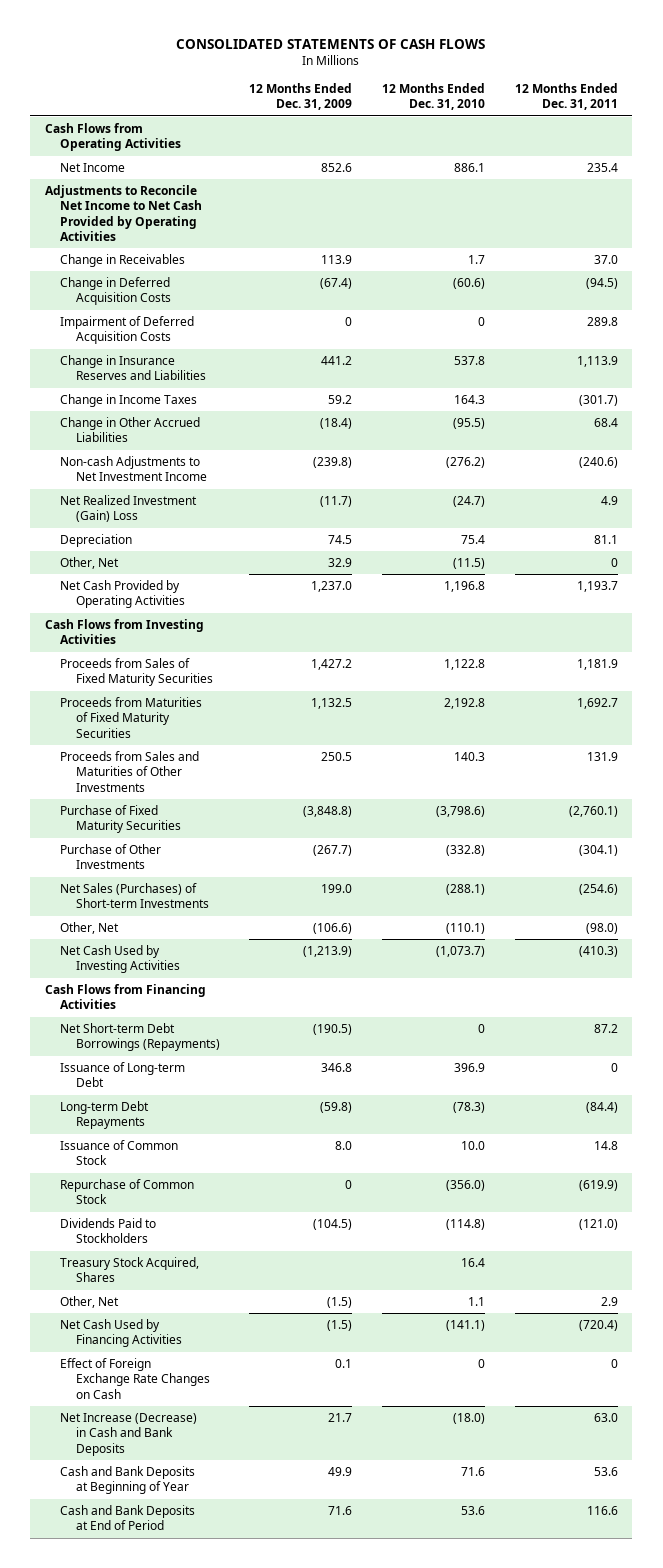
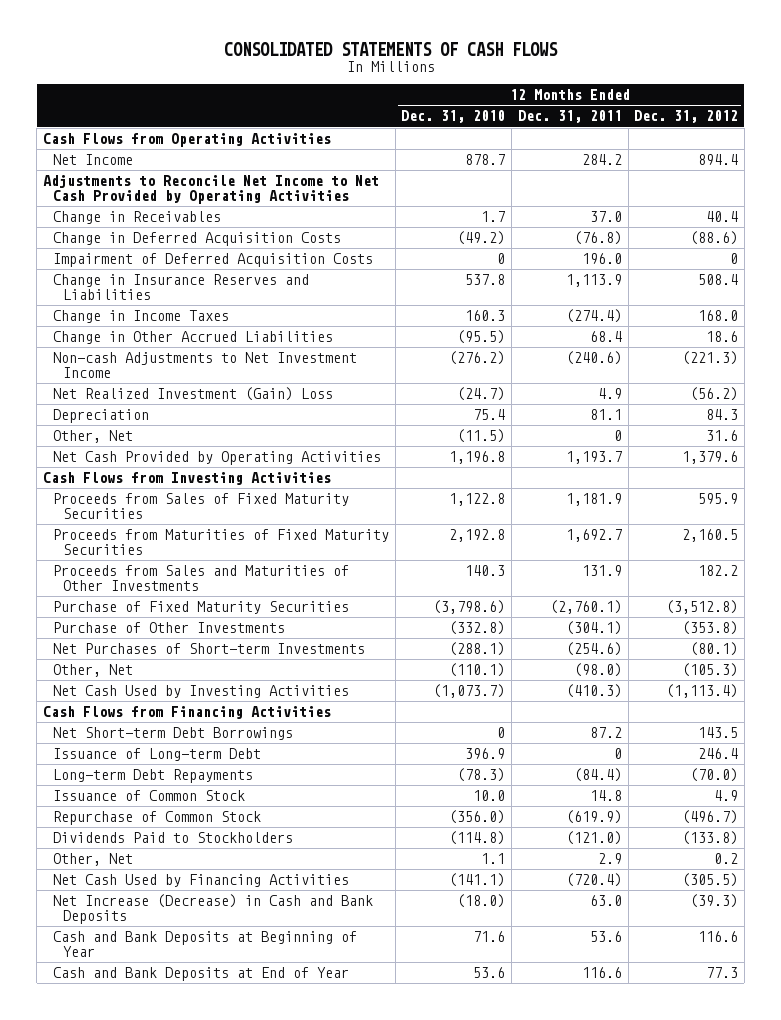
[249,83,353,111] 12 Months Ended Dec. 31, 2009 -> none
none -> [634,110,739,124] Dec. 31, 2012
[453,163,485,173] 886.1 -> [465,154,506,166] 878.7
[586,163,618,173] 235.4 -> [581,154,622,166] 284.2
[452,278,485,290] (60.6) -> [457,231,506,246] (49.2)
[585,278,618,290] (94.5) -> [573,231,622,246] (76.8)
[586,317,618,327] 289.8 -> [581,253,622,265] 196.0
[453,395,485,405] 164.3 -> [465,310,506,322] 160.3
[578,395,618,407] (301.7) -> [565,309,622,324] (274.4)
[60,883,209,909] Net Sales (Purchases) of Short-term Investments -> [53,643,366,655] Net Purchases of Short-term Investments
[60,1023,220,1052] Net Short-term Debt Borrowings (Repayments) -> [53,727,294,741] Net Short-term Debt Borrowings
[60,1257,200,1283] Treasury Stock Acquired, Shares -> none
[60,1358,210,1399] Effect of Foreign Exchange Rate Changes on Cash -> none
[60,1505,196,1531] Cash and Bank Deposits at End of Period -> [53,967,350,982] Cash and Bank Deposits at End of Year

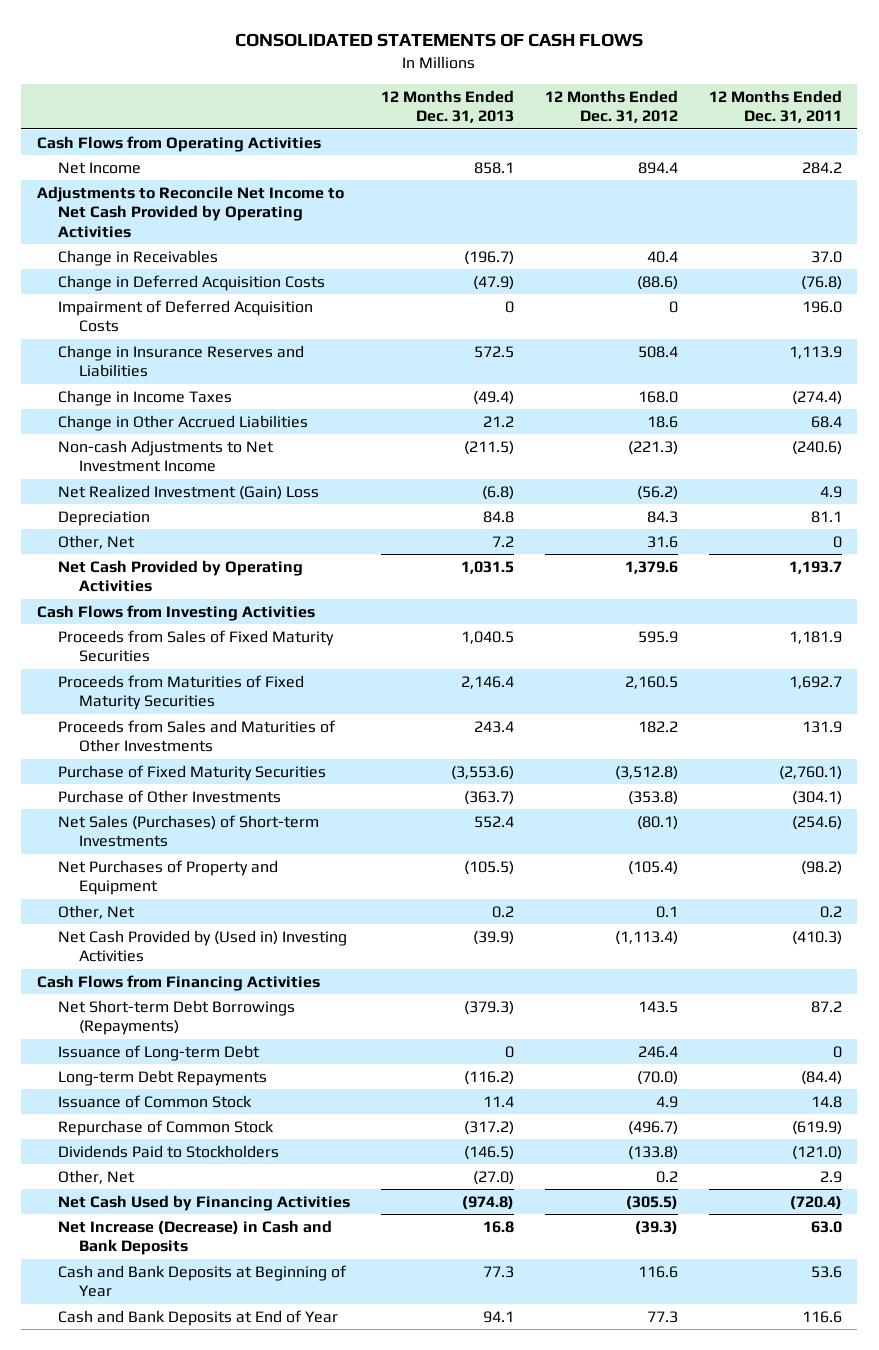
[401,110,506,124] Dec. 31, 2010 -> none
none -> [380,89,514,124] 12 Months Ended Dec. 31, 2013
[53,643,366,655] Net Purchases of Short-term Investments -> [57,814,319,848] Net Sales (Purchases) of Short-term Investments
none -> [57,859,278,896] Net Purchases of Property and Equipment
[573,663,622,678] (98.0) -> [819,905,842,918] 0.2
[682,663,739,678] (105.3) -> [655,905,678,918] 0.1
[53,685,350,699] Net Cash Used by Investing Activities -> [57,929,347,963] Net Cash Provided by (Used in) Investing Activities
[53,727,294,741] Net Short-term Debt Borrowings -> [57,999,295,1036] Net Short-term Debt Borrowings (Repayments)

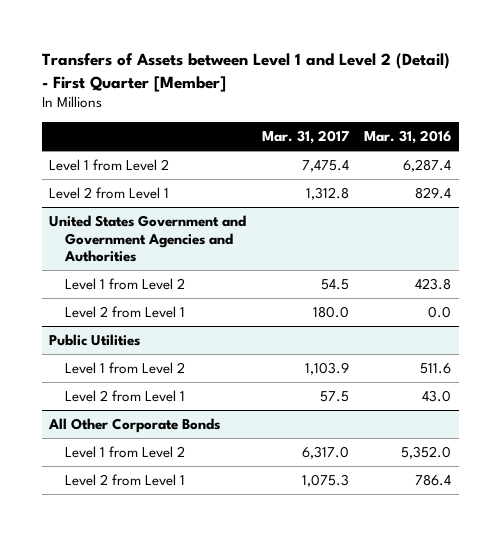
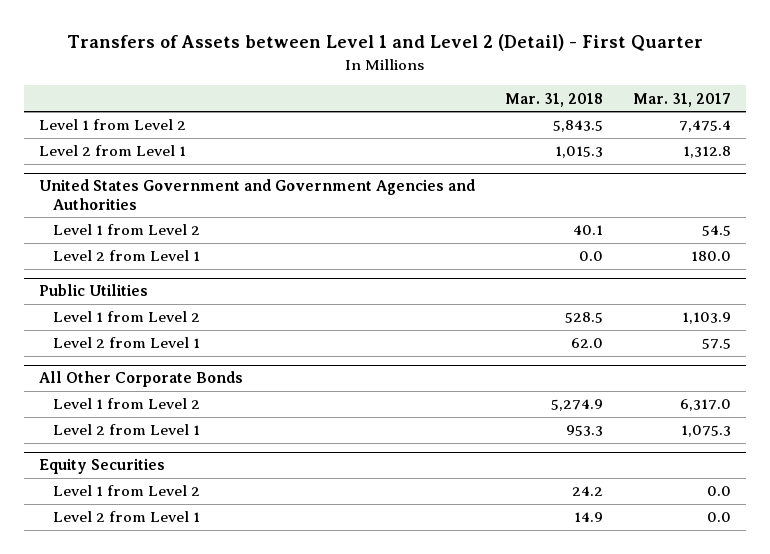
[41,52,450,92] Transfers of Assets between Level 1 and Level 2 (Detail) - First Quarter [Member] -> [67,34,704,52] Transfers of Assets between Level 1 and Level 2 (Detail) - First Quarter
[364,130,452,145] Mar. 31, 2016 -> none
none -> [505,92,604,107] Mar. 31, 2018
none -> [39,458,166,475] Equity Securities
none -> [52,485,200,497] Level 1 from Level 2
none -> [52,511,200,523] Level 2 from Level 1

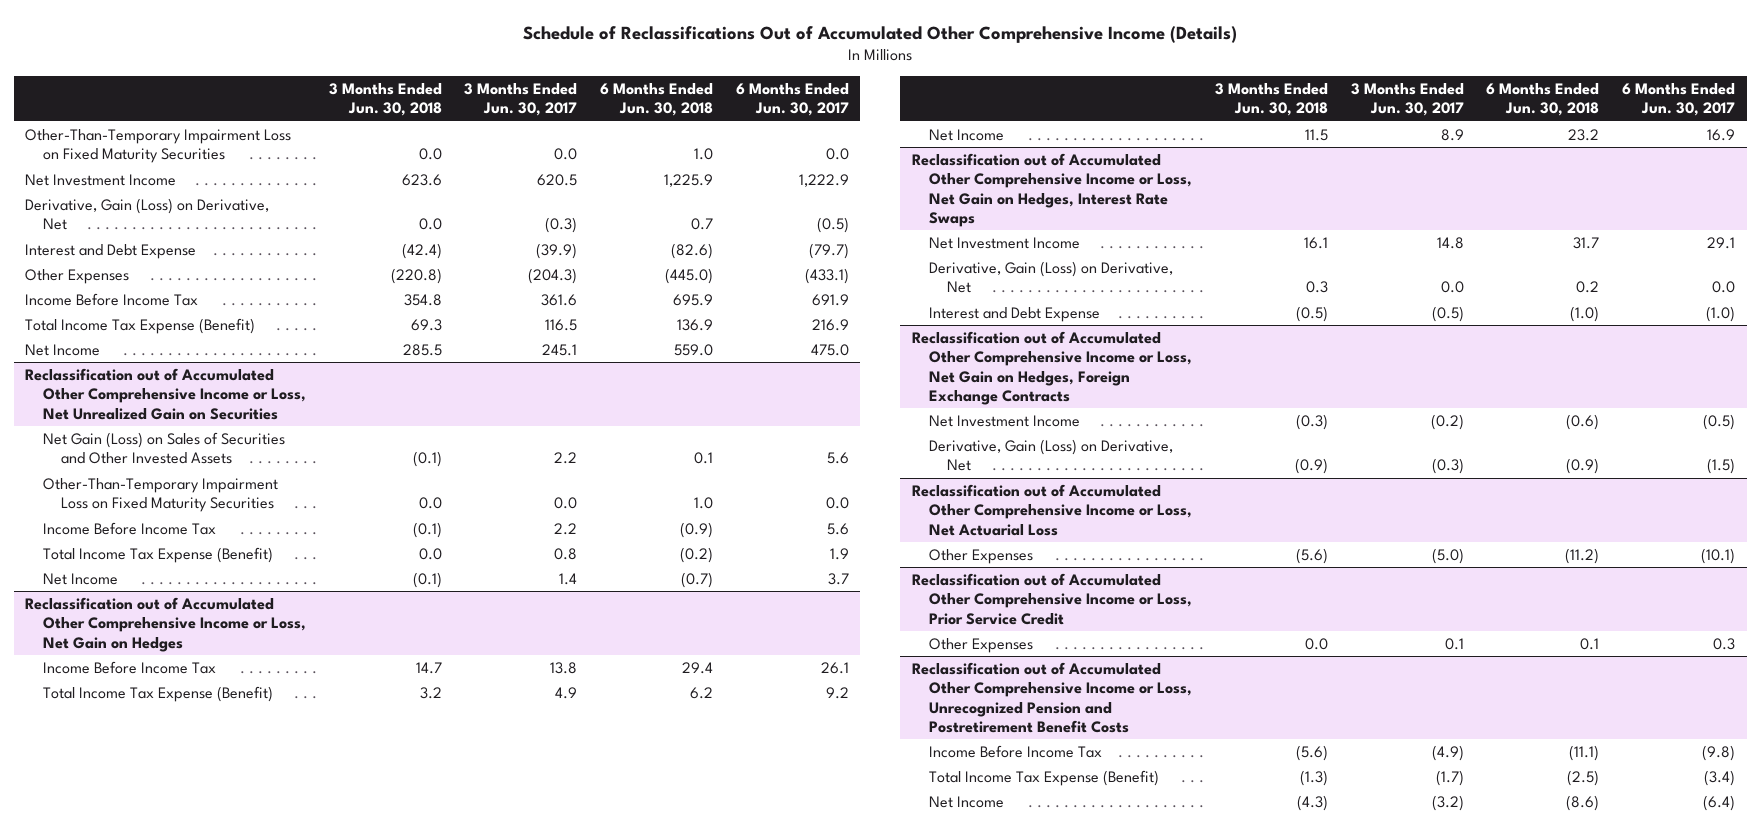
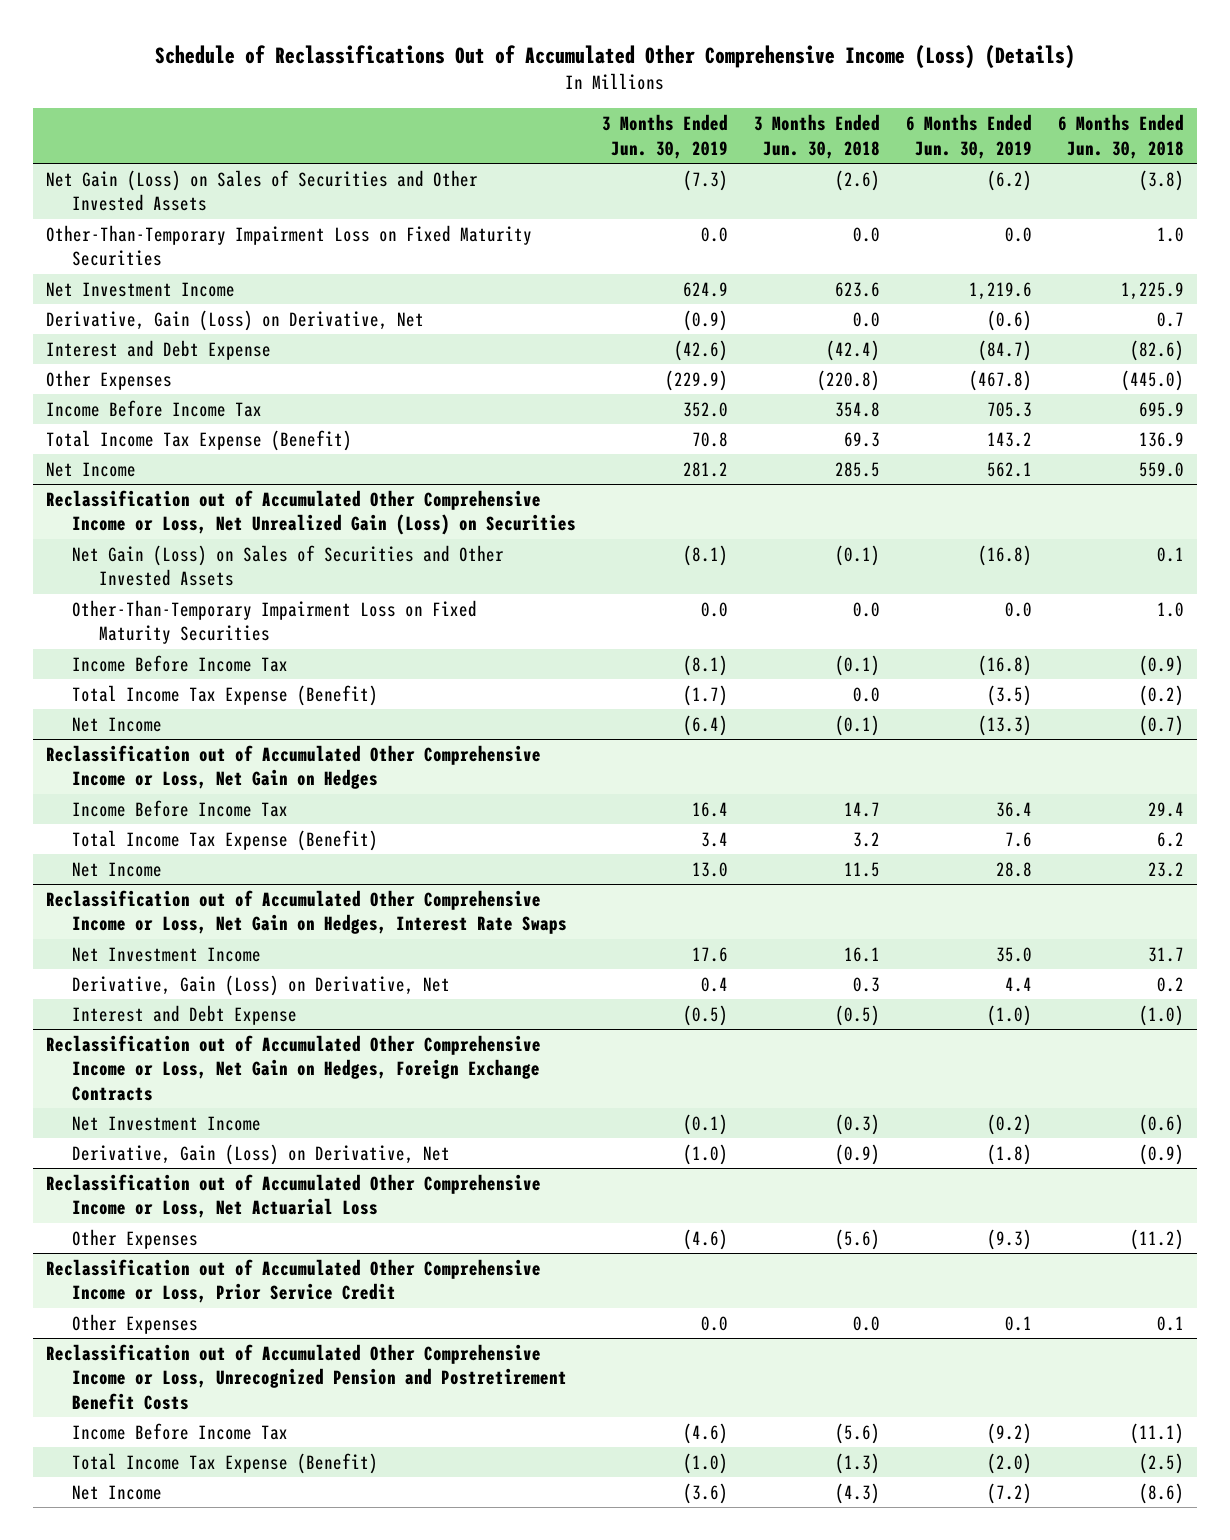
[523,25,1238,43] Schedule of Reclassifications Out of Accumulated Other Comprehensive Income (Details) -> [154,44,1075,69] Schedule of Reclassifications Out of Accumulated Other Comprehensive Income (Loss) (Details)
[464,83,578,117] 3 Months Ended Jun. 30, 2017 -> none
[735,83,849,117] 6 Months Ended Jun. 30, 2017 -> none
none -> [602,114,729,159] 3 Months Ended Jun. 30, 2019
none -> [906,114,1033,159] 6 Months Ended Jun. 30, 2019
none -> [46,169,479,212] Net Gain (Loss) on Sales of Securities and Other Invested Assets
[25,367,307,420] Reclassification out of Accumulated Other Comprehensive Income or Loss, Net Unrealized Gain on Securities -> [46,489,577,536] Reclassification out of Accumulated Other Comprehensive Income or Loss, Net Unrealized Gain (Loss) on Securities

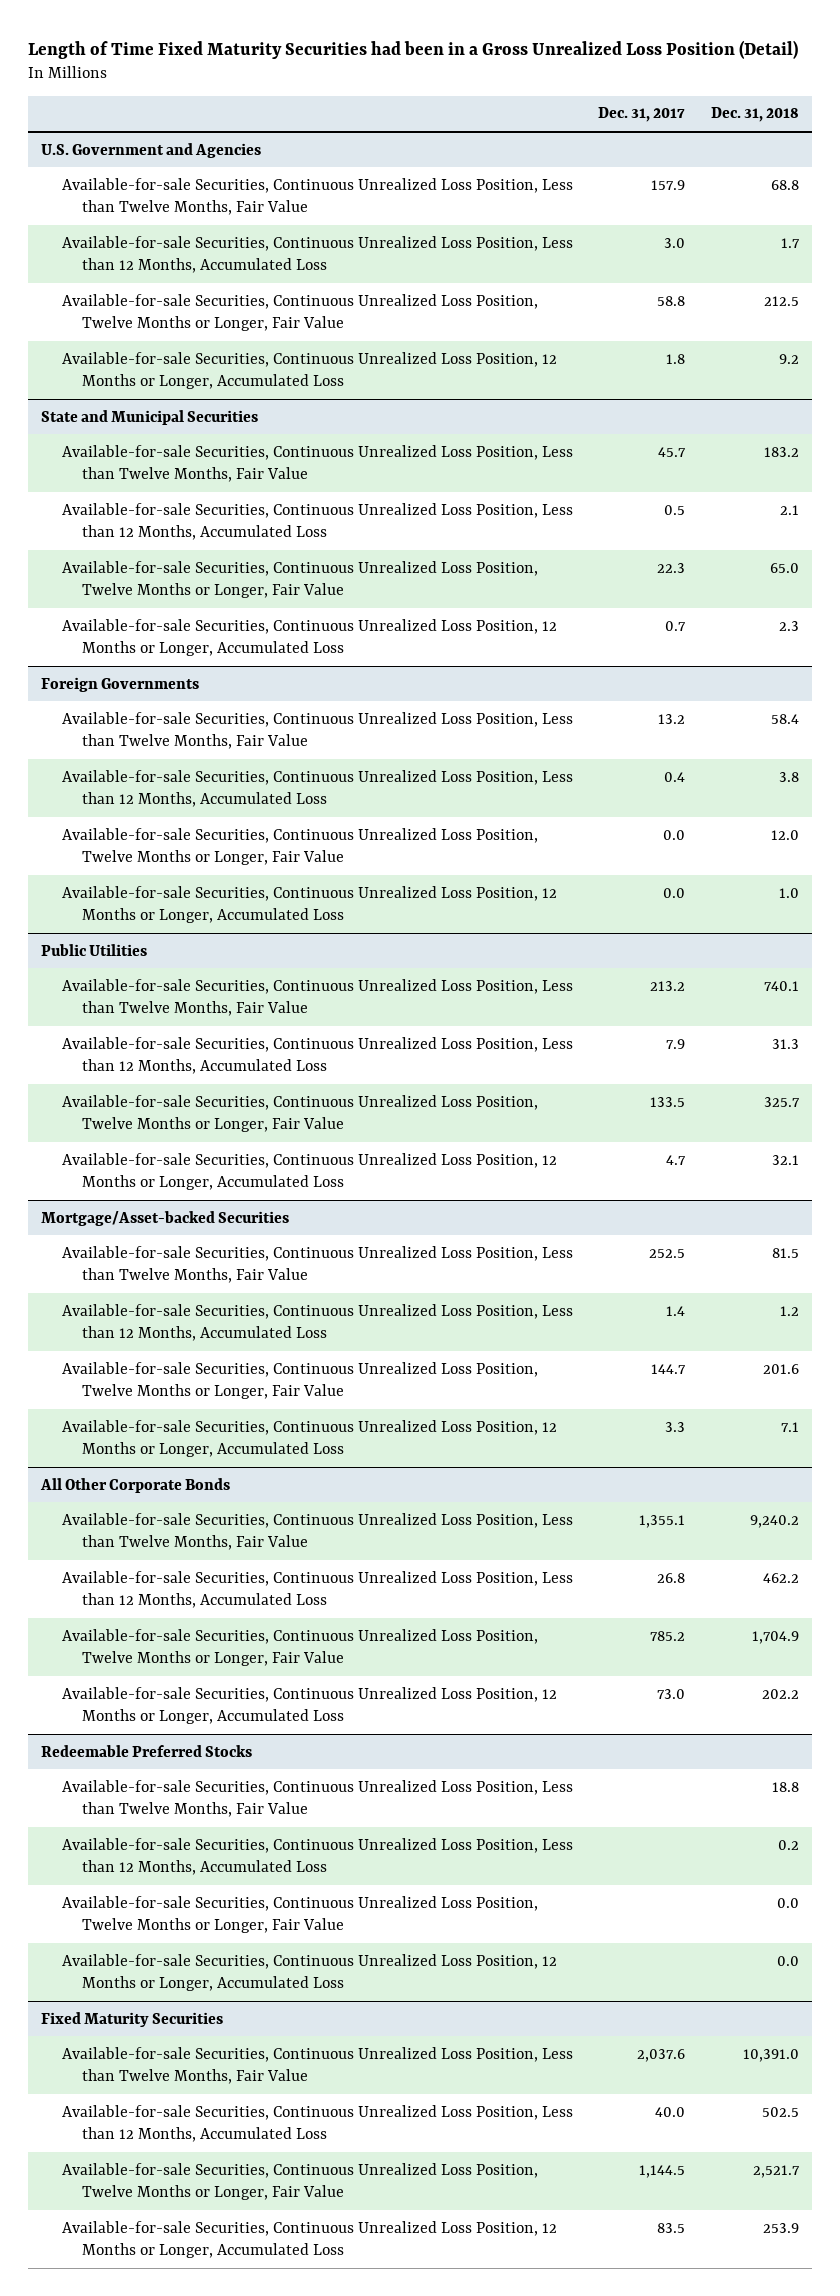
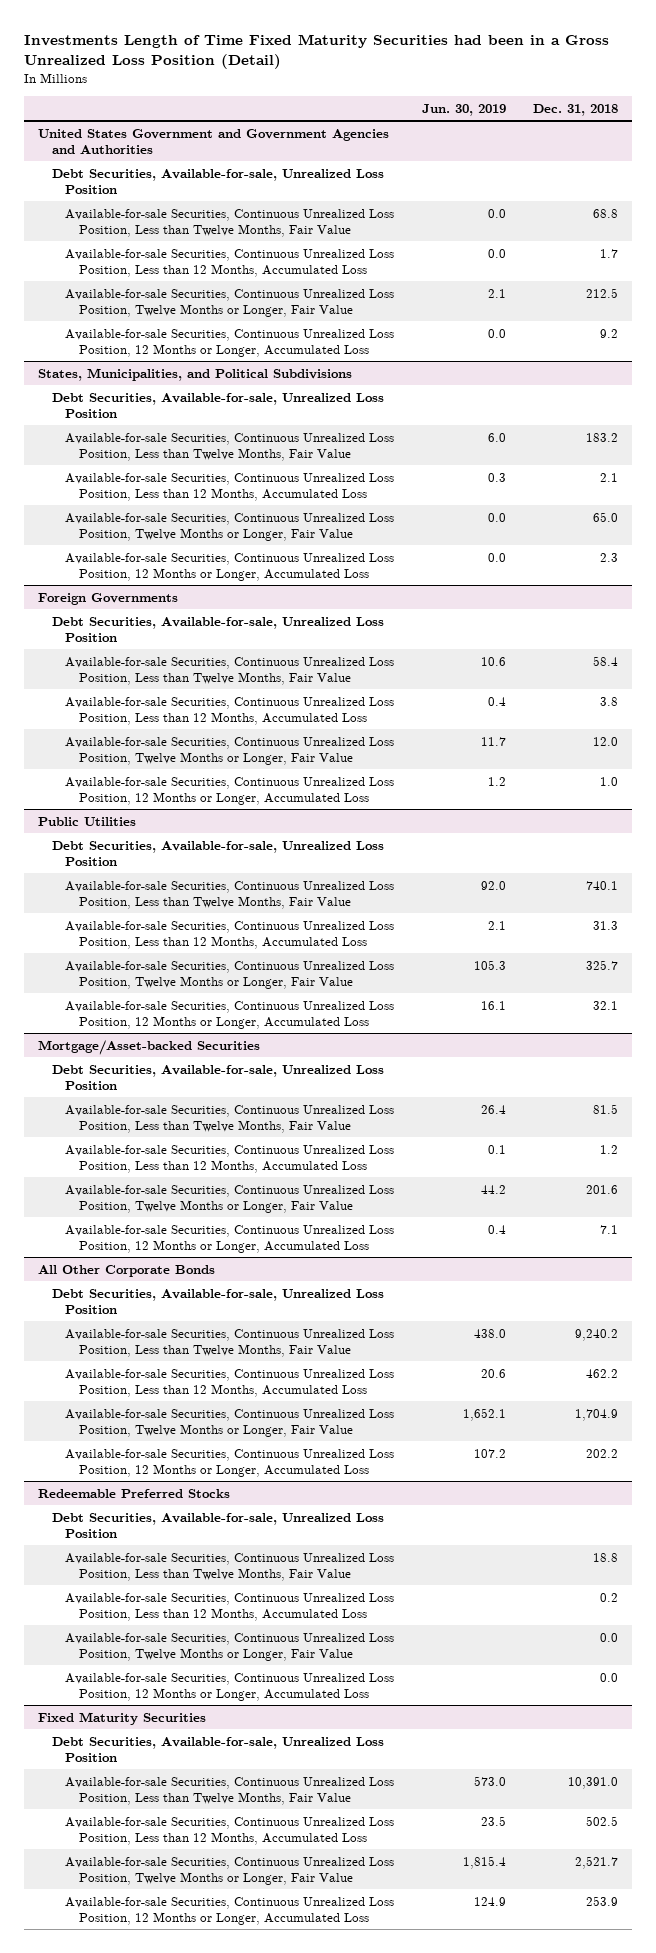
[28,40,799,60] Length of Time Fixed Maturity Securities had been in a Gross Unrealized Loss Position (Detail) -> [24,33,610,70] Investments Length of Time Fixed Maturity Securities had been in a Gross Unrealized Loss Position (Detail)
[598,107,686,123] Dec. 31, 2017 -> none
none -> [421,103,506,116] Jun. 30, 2019
[40,142,261,158] U.S. Government and Agencies -> [38,128,390,154] United States Government and Government Agencies and Authorities
none -> [51,168,384,194] Debt Securities, Available-for-sale, Unrealized Loss Position
[40,409,258,425] State and Municipal Securities -> [38,367,353,381] States, Municipalities, and Political Subdivisions
none -> [51,392,384,418] Debt Securities, Available-for-sale, Unrealized Loss Position
none -> [51,616,384,642] Debt Securities, Available-for-sale, Unrealized Loss Position
none -> [51,840,384,866] Debt Securities, Available-for-sale, Unrealized Loss Position
none -> [51,1064,384,1090] Debt Securities, Available-for-sale, Unrealized Loss Position
none -> [51,1288,384,1314] Debt Securities, Available-for-sale, Unrealized Loss Position
none -> [51,1512,384,1538] Debt Securities, Available-for-sale, Unrealized Loss Position
none -> [51,1736,384,1762] Debt Securities, Available-for-sale, Unrealized Loss Position

